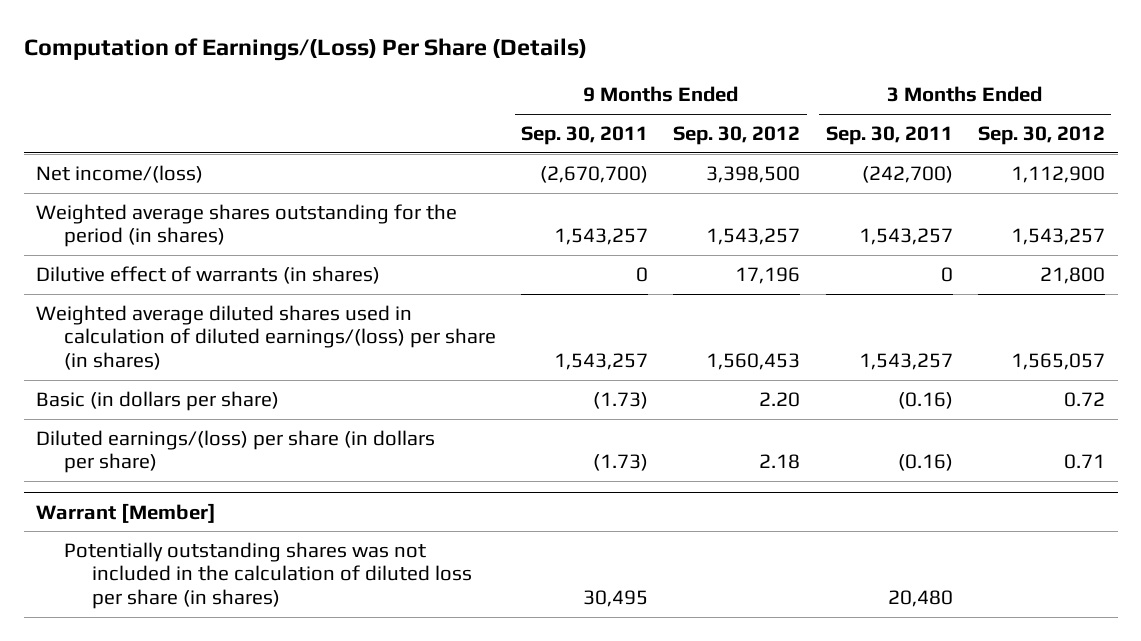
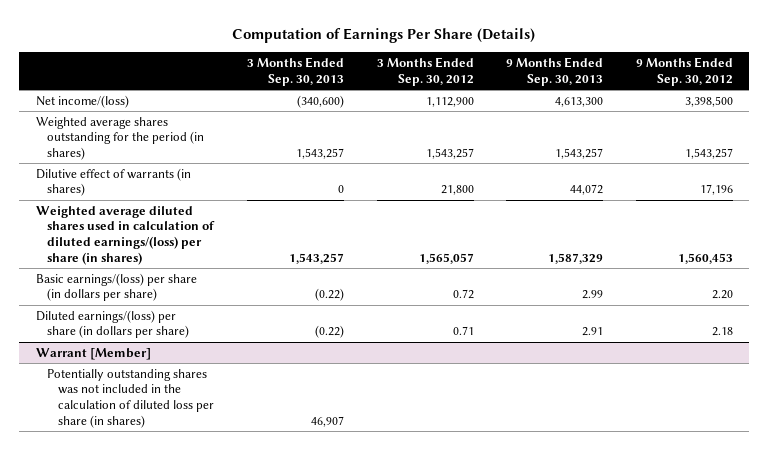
[23,38,587,62] Computation of Earnings/(Loss) Per Share (Details) -> [232,28,536,44] Computation of Earnings Per Share (Details)
[521,126,649,146] Sep. 30, 2011 -> none
[825,126,953,146] Sep. 30, 2011 -> none
none -> [247,57,345,86] 3 Months Ended Sep. 30, 2013
none -> [506,57,604,86] 9 Months Ended Sep. 30, 2013
[36,390,280,411] Basic (in dollars per share) -> [35,272,197,302] Basic earnings/(loss) per share (in dollars per share)

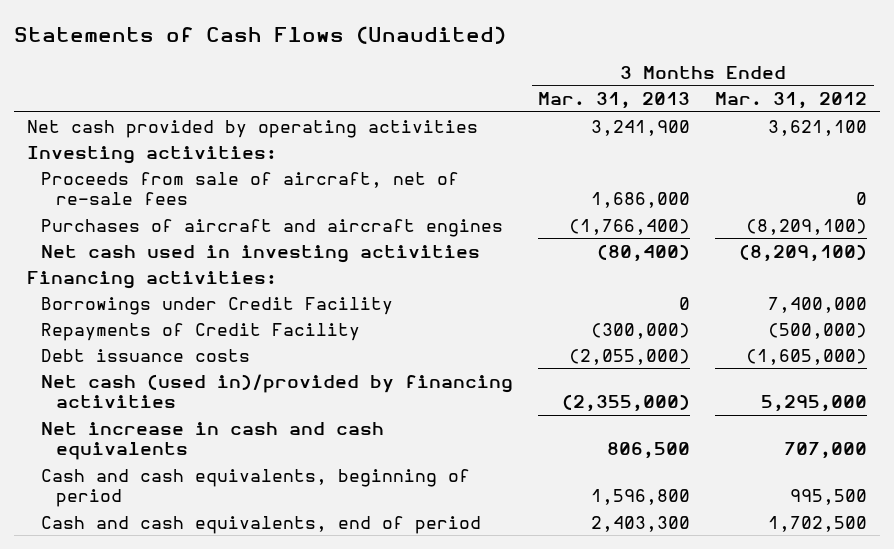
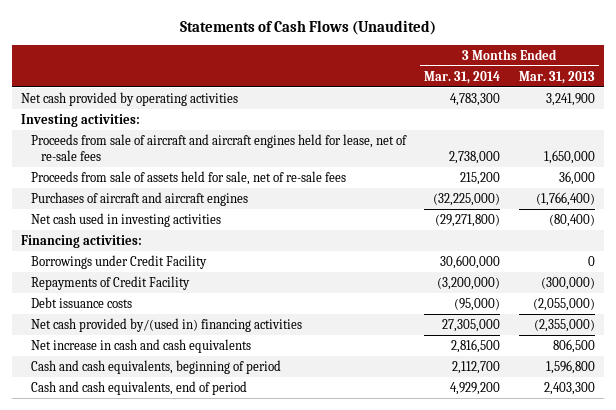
[715,92,868,110] Mar. 31, 2012 -> none
none -> [424,70,501,84] Mar. 31, 2014
[41,171,460,206] Proceeds from sale of aircraft, net of re-sale fees -> [30,133,407,161] Proceeds from sale of aircraft and aircraft engines held for lease, net of re-sale fees
[591,192,691,209] 1,686,000 -> [543,149,595,164] 1,650,000
none -> [30,170,346,185] Proceeds from sale of assets held for sale, net of re-sale fees
[41,373,514,409] Net cash (used in)/provided by financing activities -> [30,317,302,332] Net cash provided by/(used in) financing activities

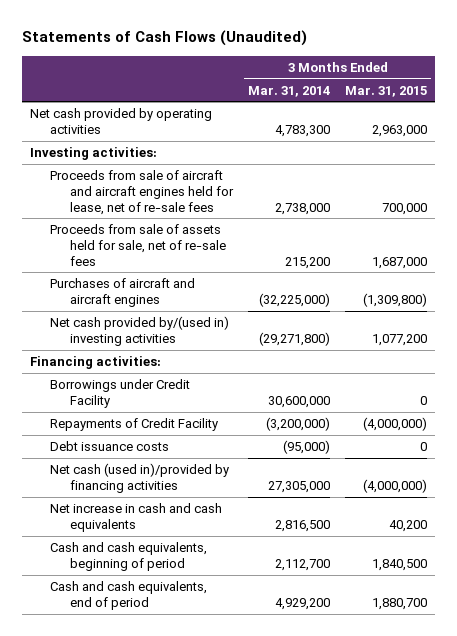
[518,70,595,84] Mar. 31, 2013 -> none
none -> [345,85,428,97] Mar. 31, 2015
[30,212,221,227] Net cash used in investing activities -> [49,316,229,346] Net cash provided by/(used in) investing activities
[30,317,302,332] Net cash provided by/(used in) financing activities -> [49,463,229,493] Net cash (used in)/provided by financing activities

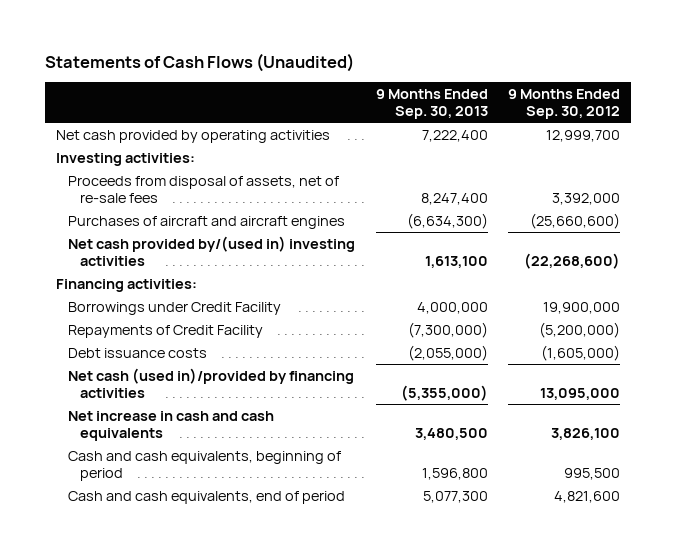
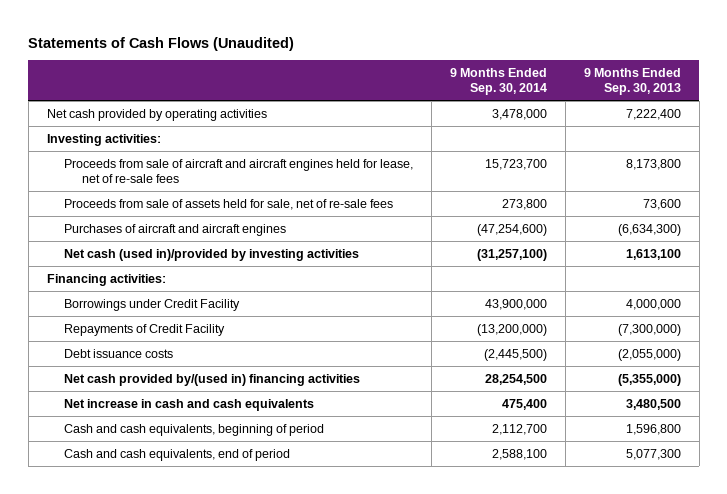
[508,89,621,120] 9 Months Ended Sep. 30, 2012 -> none
none -> [450,67,548,95] 9 Months Ended Sep. 30, 2014
[67,175,339,203] Proceeds from disposal of assets, net of re-sale fees -> [64,158,414,183] Proceeds from sale of aircraft and aircraft engines held for lease, net of re-sale fees
[420,192,488,205] 8,247,400 -> [625,158,681,170] 8,173,800
none -> [64,198,394,210] Proceeds from sale of assets held for sale, net of re-sale fees
[67,235,355,266] Net cash provided by/(used in) investing activities -> [64,248,360,261] Net cash (used in)/provided by investing activities
[67,367,354,398] Net cash (used in)/provided by financing activities -> [64,373,361,386] Net cash provided by/(used in) financing activities

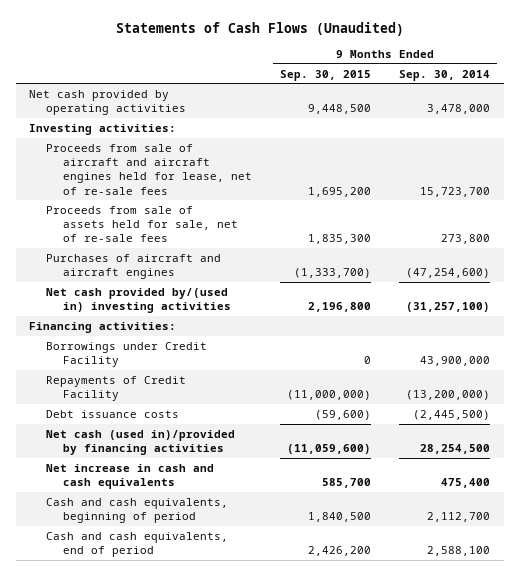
[583,67,681,95] 9 Months Ended Sep. 30, 2013 -> none
none -> [279,69,371,81] Sep. 30, 2015
[64,248,360,261] Net cash (used in)/provided by investing activities -> [46,287,232,314] Net cash provided by/(used in) investing activities
[64,373,361,386] Net cash provided by/(used in) financing activities -> [46,429,236,456] Net cash (used in)/provided by financing activities

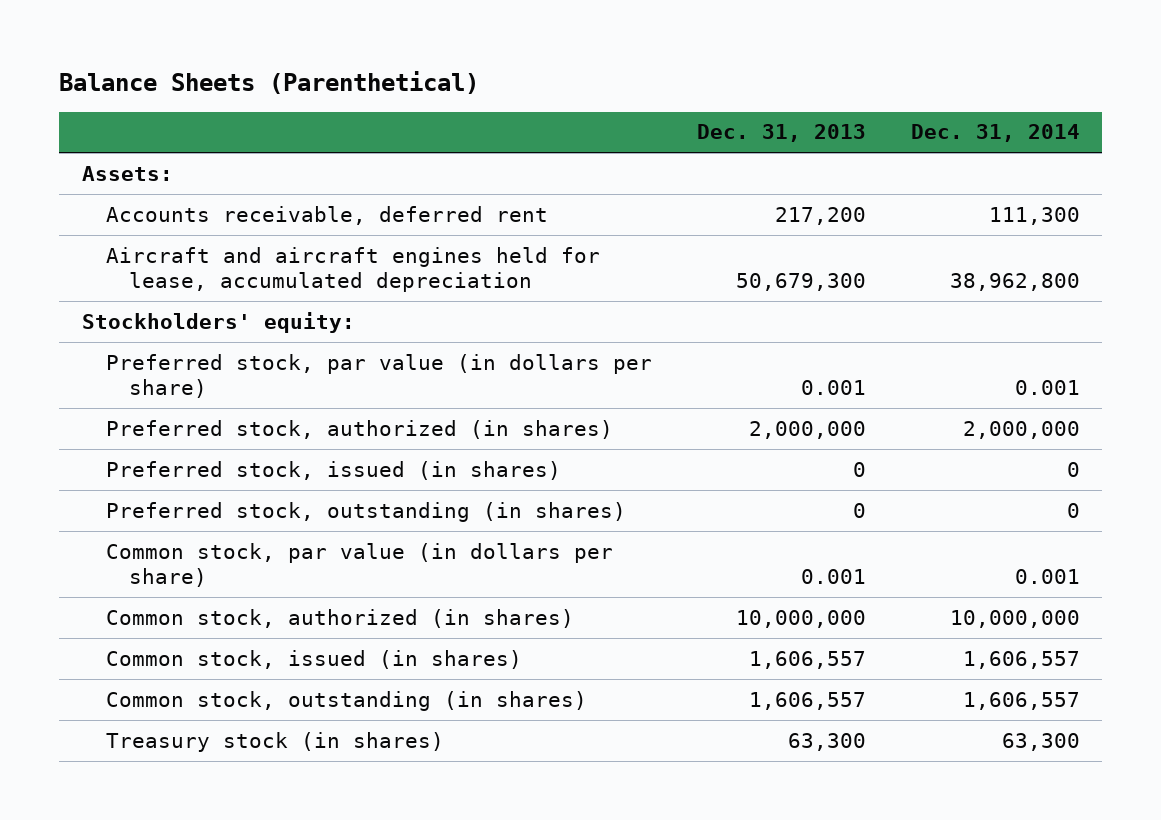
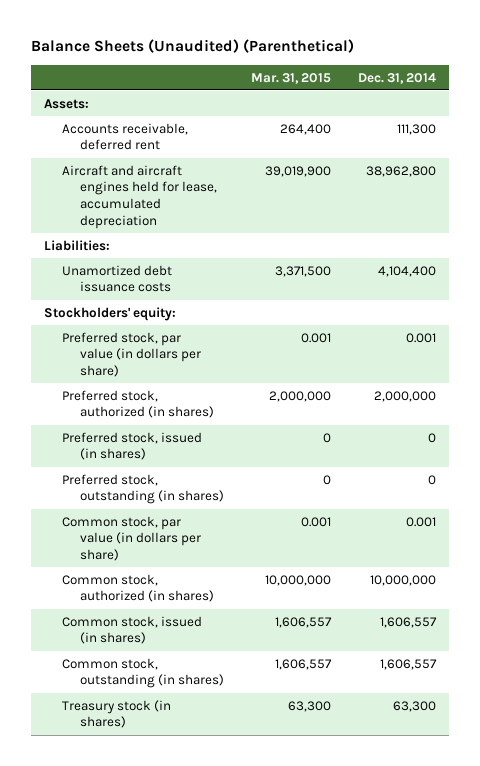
[59,71,480,95] Balance Sheets (Parenthetical) -> [30,39,354,54] Balance Sheets (Unaudited) (Parenthetical)
[696,124,866,143] Dec. 31, 2013 -> none
none -> [250,72,331,84] Mar. 31, 2015
none -> [43,239,110,251] Liabilities:
none -> [62,264,173,293] Unamortized debt issuance costs

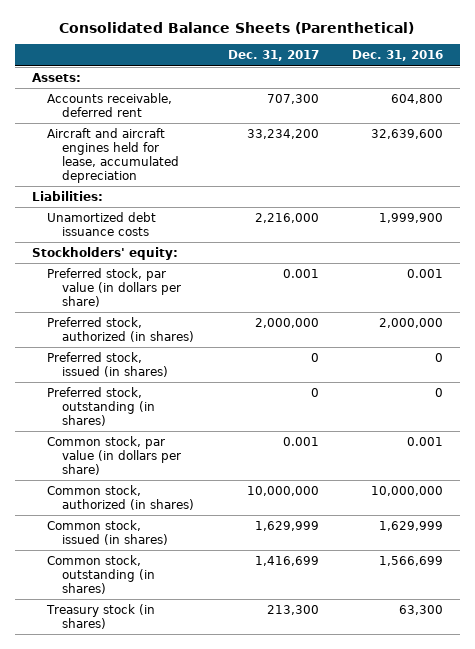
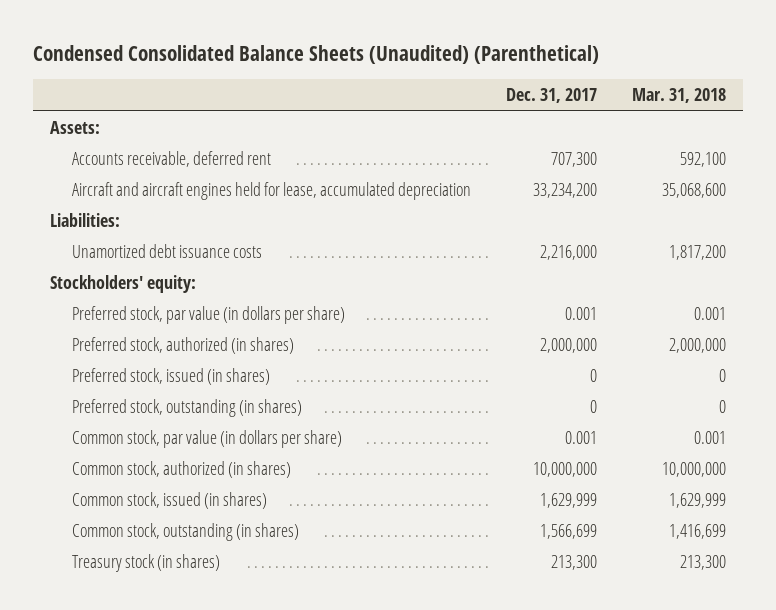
[59,21,415,34] Consolidated Balance Sheets (Parenthetical) -> [32,45,599,65] Condensed Consolidated Balance Sheets (Unaudited) (Parenthetical)
[352,50,444,62] Dec. 31, 2016 -> none
none -> [631,88,726,104] Mar. 31, 2018
[254,555,319,566] 1,416,699 -> [540,524,598,540] 1,566,699

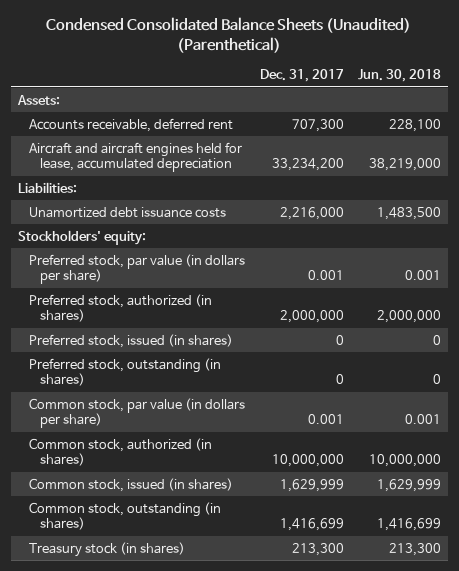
[631,88,726,104] Mar. 31, 2018 -> none
none -> [357,69,441,83] Jun. 30, 2018
[540,524,598,540] 1,566,699 -> [279,517,344,531] 1,416,699

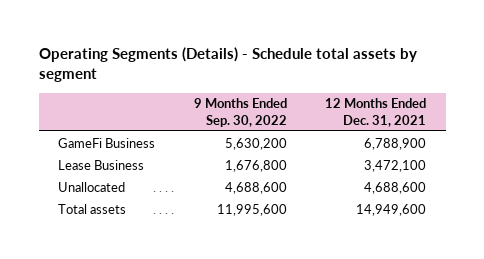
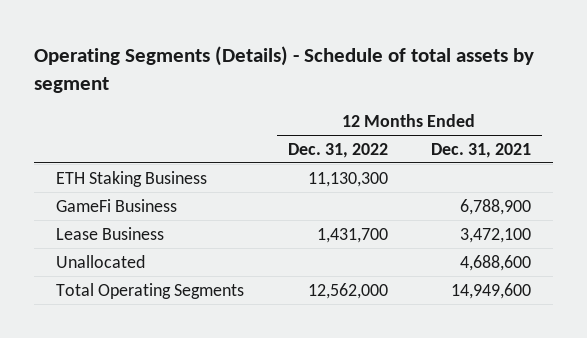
[38,47,417,83] Operating Segments (Details) - Schedule total assets by segment -> [34,46,535,93] Operating Segments (Details) - Schedule of total assets by segment
[193,98,287,127] 9 Months Ended Sep. 30, 2022 -> none
none -> [287,142,388,158] Dec. 31, 2022
none -> [56,170,208,187] ETH Staking Business
[58,203,127,214] Total assets -> [56,282,245,299] Total Operating Segments

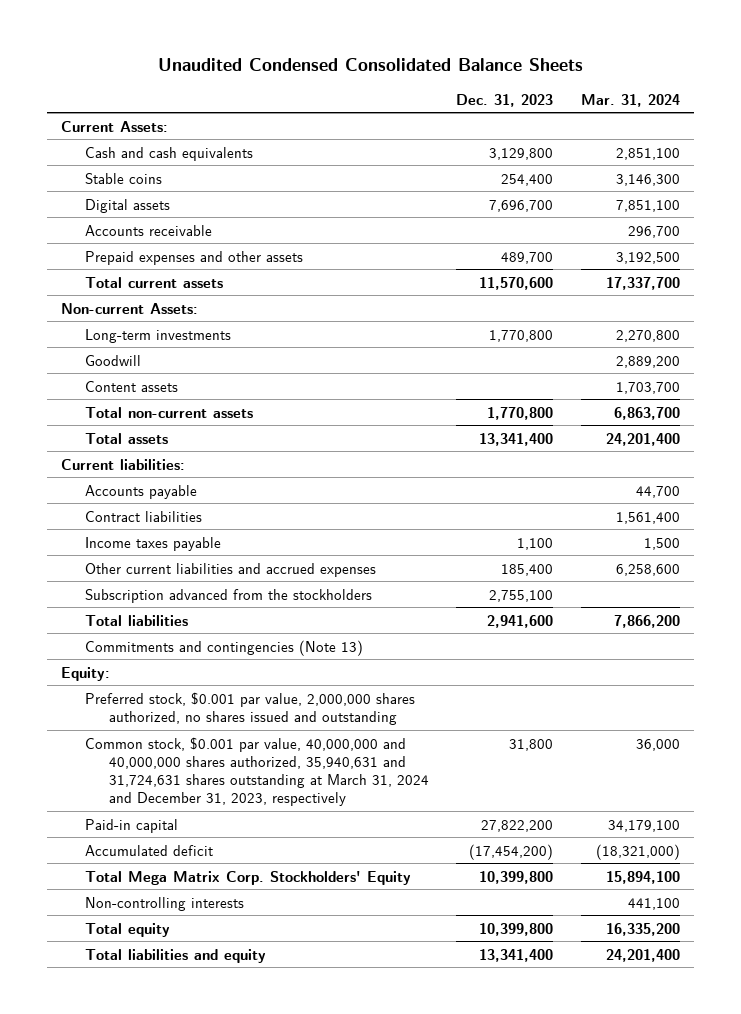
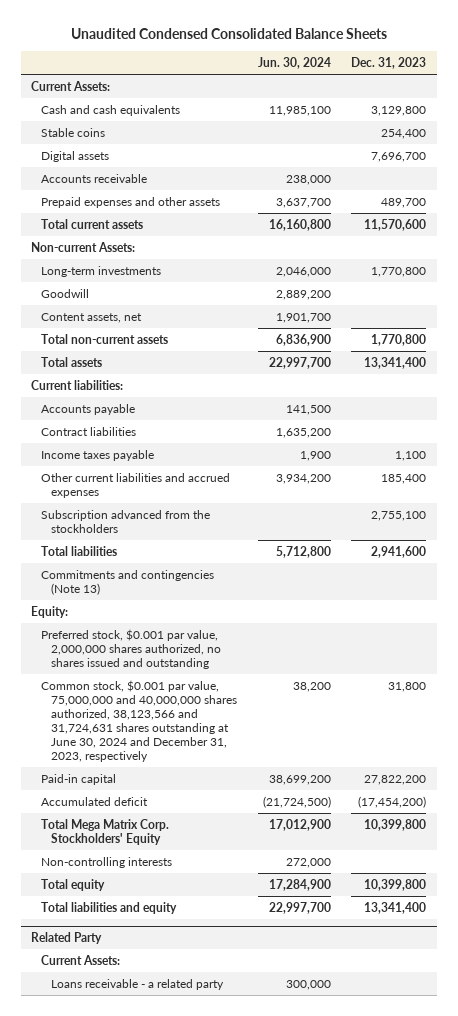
[581,93,681,107] Mar. 31, 2024 -> none
none -> [257,56,331,69] Jun. 30, 2024
[84,380,178,392] Content assets -> [41,312,143,323] Content assets, net
[84,736,429,807] Common stock, $0.001 par value, 40,000,000 and 40,000,000 shares authorized, 35,940,631 and 31,724,631 shares outstanding at March 31, 2024 and December 31, 2023, respectively -> [41,679,238,762] Common stock, $0.001 par value, 75,000,000 and 40,000,000 shares authorized, 38,123,566 and 31,724,631 shares outstanding at June 30, 2024 and December 31, 2023, respectively
none -> [31,931,103,944] Related Party
none -> [41,954,121,965] Current Assets:
none -> [51,978,225,990] Loans receivable - a related party

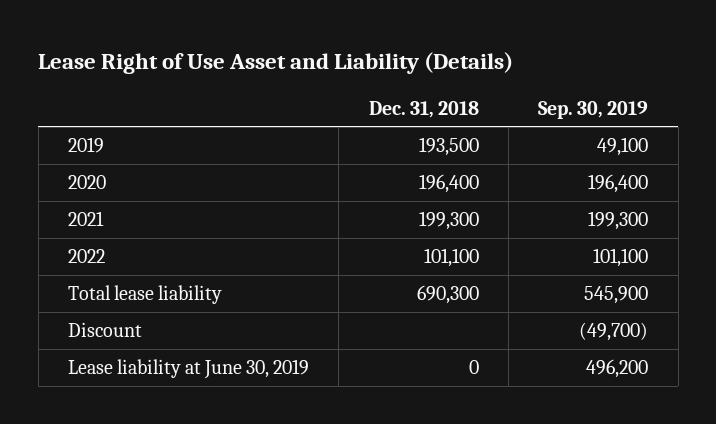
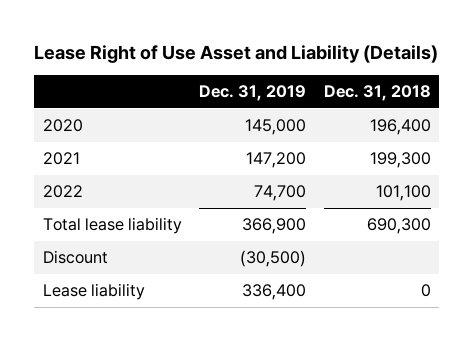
[538,100,649,119] Sep. 30, 2019 -> none
none -> [199,85,307,102] Dec. 31, 2019
[67,137,104,154] 2019 -> none
[67,359,309,380] Lease liability at June 30, 2019 -> [42,283,145,301] Lease liability

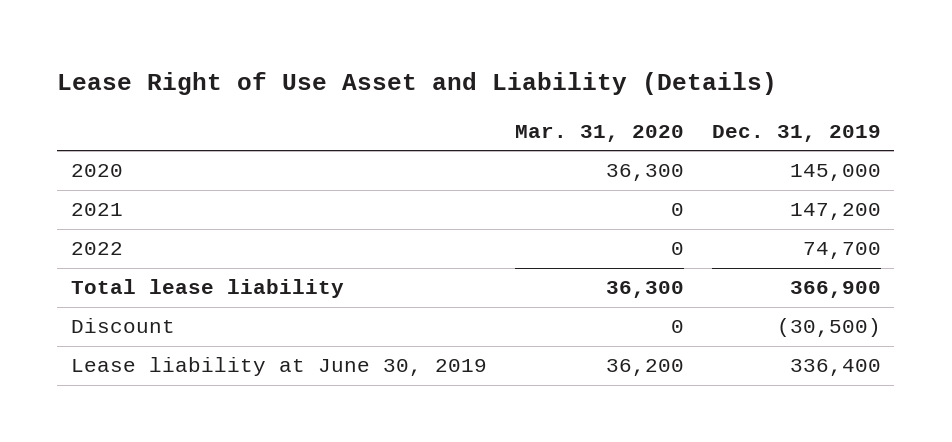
[323,85,431,102] Dec. 31, 2018 -> none
none -> [514,125,684,143] Mar. 31, 2020
[42,283,145,301] Lease liability -> [71,357,488,377] Lease liability at June 30, 2019

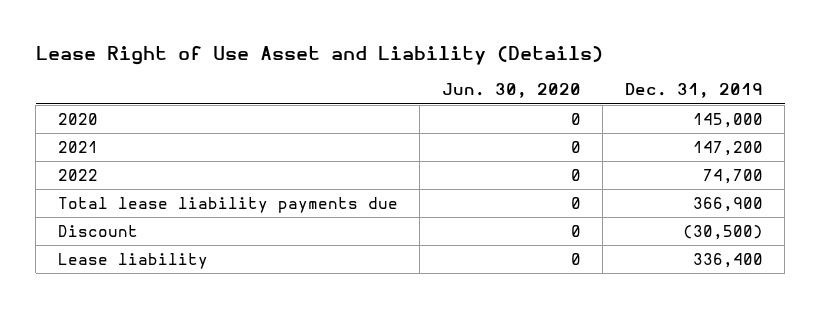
[514,125,684,143] Mar. 31, 2020 -> none
none -> [441,83,581,99] Jun. 30, 2020
[71,279,345,299] Total lease liability -> [57,197,398,214] Total lease liability payments due
[71,357,488,377] Lease liability at June 30, 2019 -> [57,253,208,270] Lease liability

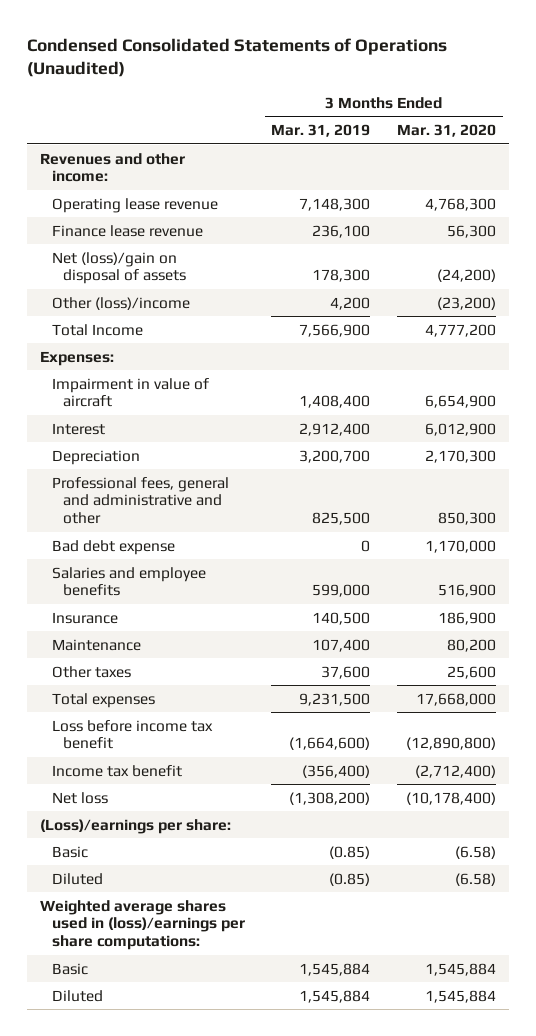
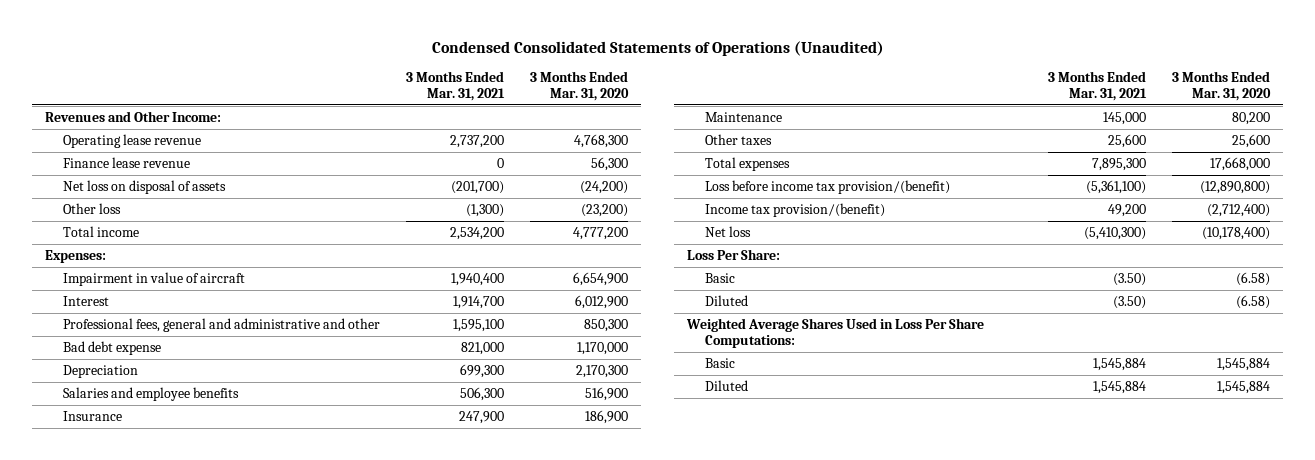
[271,124,371,138] Mar. 31, 2019 -> none
none -> [405,71,505,102] 3 Months Ended Mar. 31, 2021
[40,152,186,183] Revenues and other income: -> [44,110,221,122] Revenues and Other Income:
[51,251,187,285] Net (loss)/gain on disposal of assets -> [62,179,226,194] Net loss on disposal of assets
[51,296,190,310] Other (loss)/income -> [62,202,121,214] Other loss
[51,323,143,336] Total Income -> [62,225,139,237] Total income
[51,449,140,465] Depreciation -> [62,364,138,378] Depreciation
[51,719,213,750] Loss before income tax benefit -> [705,179,951,194] Loss before income tax provision/(benefit)
[51,764,182,777] Income tax benefit -> [705,202,886,217] Income tax provision/(benefit)
[40,818,232,834] (Loss)/earnings per share: -> [687,248,781,260] Loss Per Share:
[40,899,245,951] Weighted average shares used in (loss)/earnings per share computations: -> [686,317,985,348] Weighted Average Shares Used in Loss Per Share Computations:

